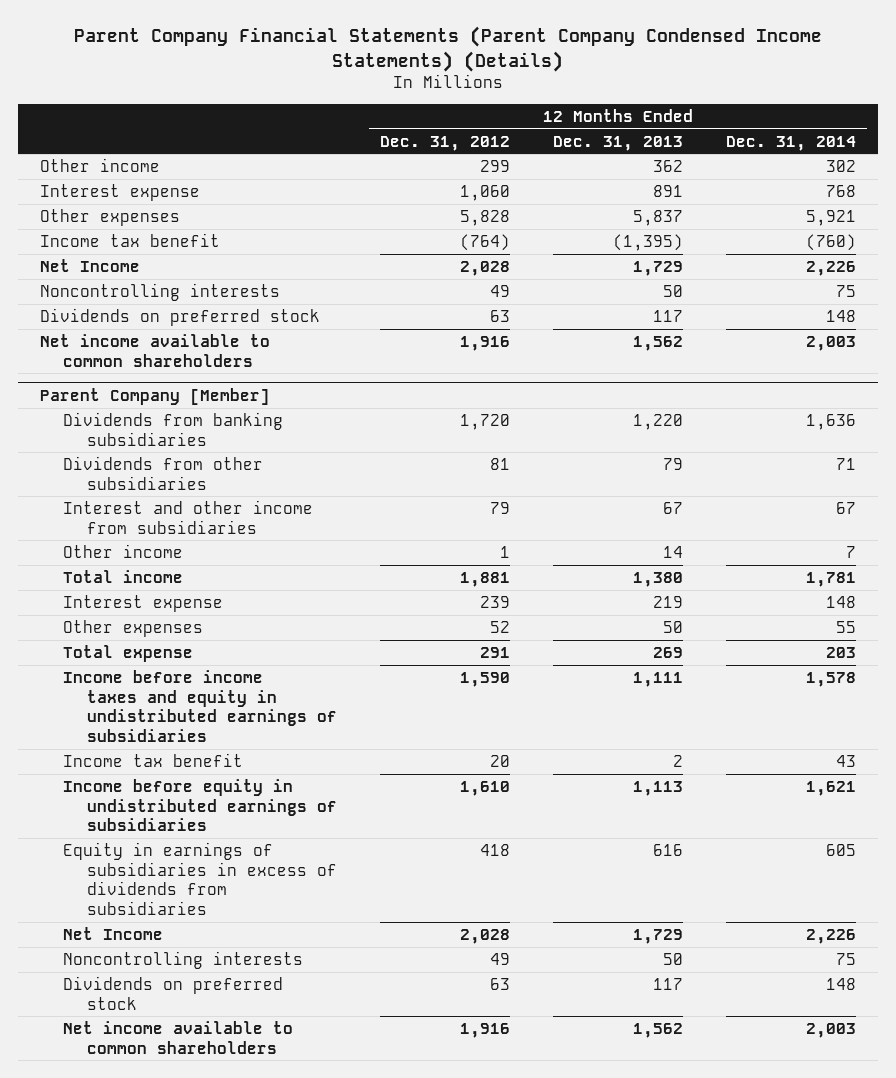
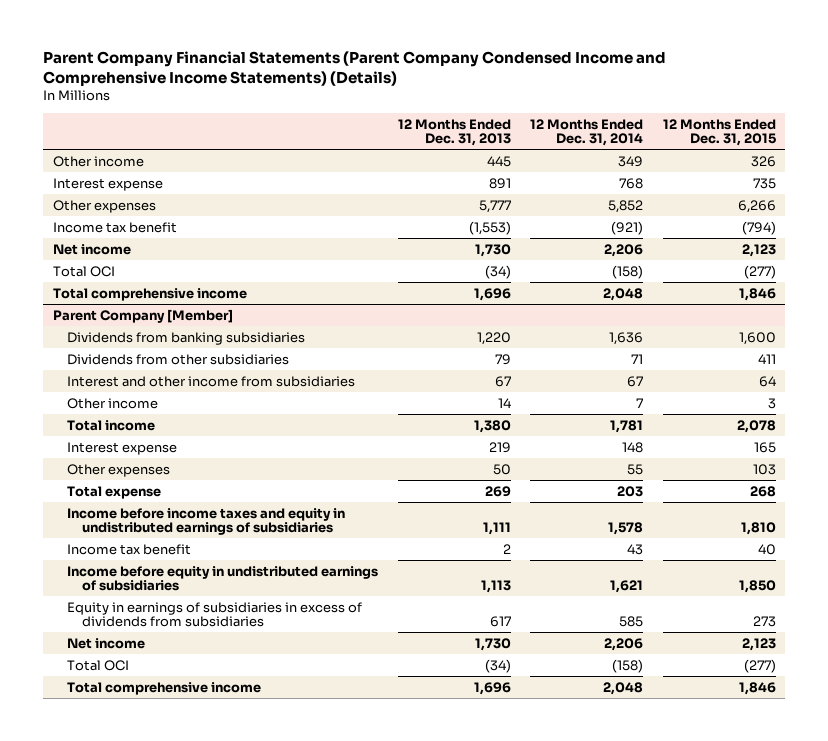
[74,26,823,72] Parent Company Financial Statements (Parent Company Condensed Income Statements) (Details) -> [43,50,667,86] Parent Company Financial Statements (Parent Company Condensed Income and Comprehensive Income Statements) (Details)
[380,135,511,151] Dec. 31, 2012 -> none
none -> [662,118,776,147] 12 Months Ended Dec. 31, 2015
[653,159,684,172] 362 -> [486,155,511,167] 445
[826,159,857,172] 302 -> [618,155,644,167] 349
[39,282,280,301] Noncontrolling interests -> none
[39,307,320,326] Dividends on preferred stock -> none
[39,333,270,367] Net income available to common shareholders -> none
[633,209,684,226] 5,837 -> [478,199,511,213] 5,777
[806,209,857,226] 5,921 -> [608,199,644,213] 5,852
[613,233,684,251] (1,395) -> [468,220,511,235] (1,553)
[806,233,857,251] (760) -> [611,220,644,235] (921)
[39,258,140,272] Net Income -> [52,243,131,255] Net income
[633,260,684,276] 1,729 -> [474,243,511,257] 1,730
[806,260,857,276] 2,226 -> [604,243,644,257] 2,206
none -> [52,265,115,277] Total OCI
none -> [52,287,247,301] Total comprehensive income
[63,950,304,969] Noncontrolling interests -> none
[63,975,284,1010] Dividends on preferred stock -> none
[63,1020,294,1054] Net income available to common shareholders -> none
[653,843,684,856] 616 -> [489,616,511,628] 617
[826,843,857,856] 605 -> [619,616,644,628] 585
[63,926,164,940] Net Income -> [67,637,146,649] Net income
[633,928,684,944] 1,729 -> [474,637,511,651] 1,730
[806,928,857,944] 2,226 -> [604,637,644,651] 2,206
none -> [67,659,130,671] Total OCI
none -> [67,681,262,695] Total comprehensive income

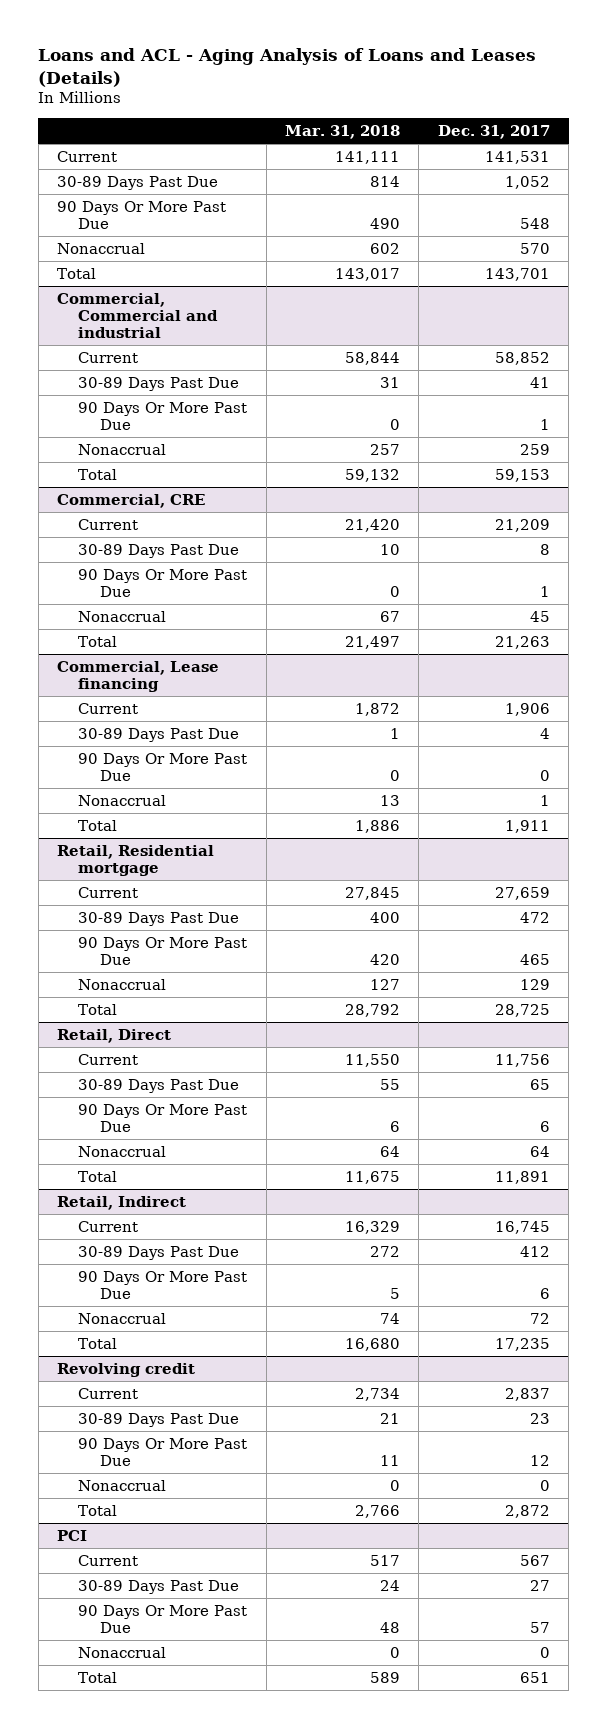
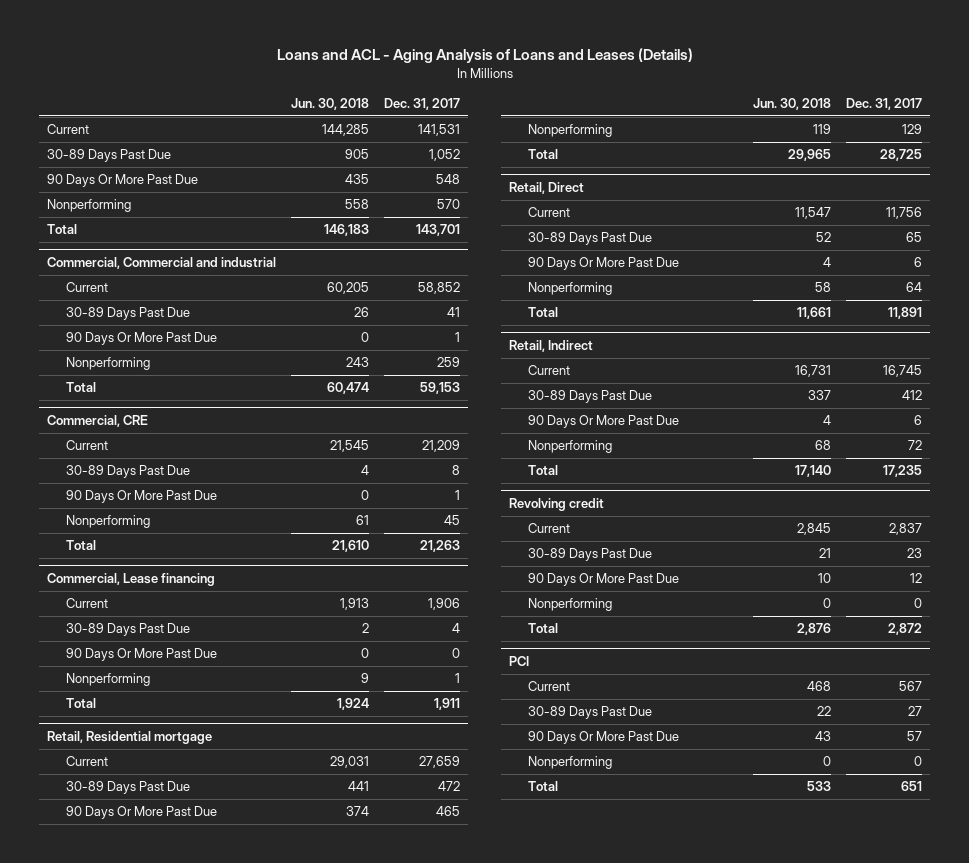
[285,124,401,139] Mar. 31, 2018 -> none
none -> [291,98,370,111] Jun. 30, 2018
[56,242,145,254] Nonaccrual -> [47,199,132,213] Nonperforming
[78,443,167,455] Nonaccrual -> [65,357,150,371] Nonperforming
[78,610,167,622] Nonaccrual -> [65,515,150,529] Nonperforming
[78,794,167,806] Nonaccrual -> [65,673,150,687] Nonperforming
[78,978,167,990] Nonaccrual -> [527,124,612,138] Nonperforming
[78,1145,167,1157] Nonaccrual -> [527,282,612,296] Nonperforming
[78,1312,167,1324] Nonaccrual -> [527,440,612,454] Nonperforming
[78,1479,167,1491] Nonaccrual -> [527,598,612,612] Nonperforming
[78,1646,167,1658] Nonaccrual -> [527,756,612,770] Nonperforming

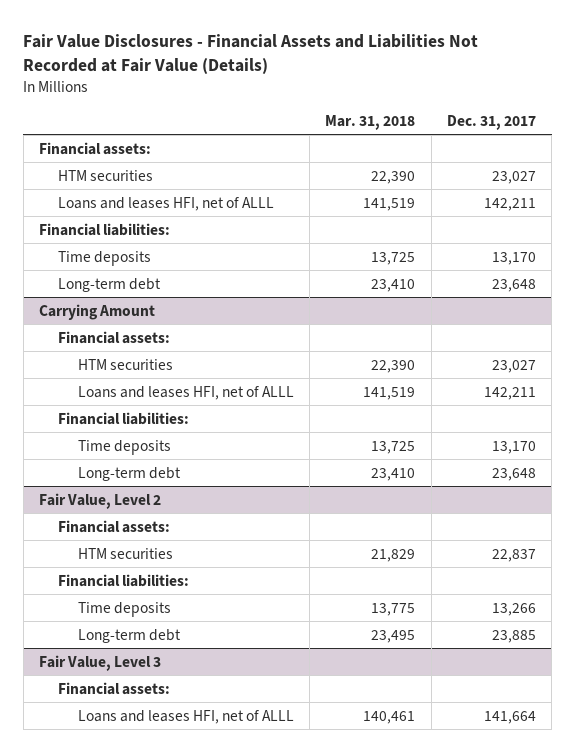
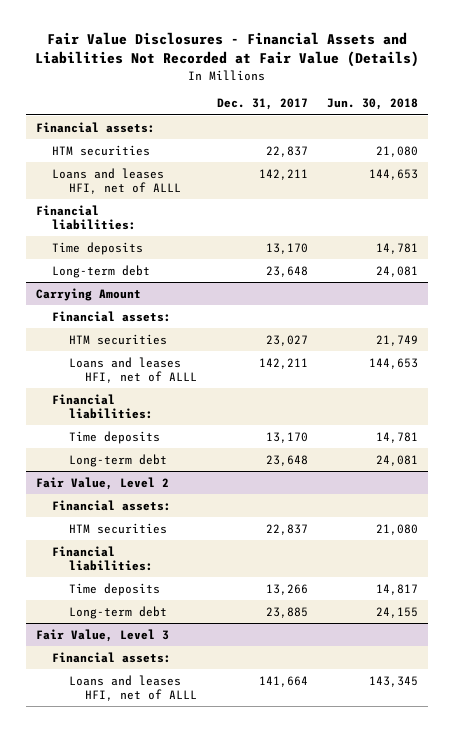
[325,114,416,130] Mar. 31, 2018 -> none
none -> [327,98,419,111] Jun. 30, 2018
[492,170,537,184] 23,027 -> [265,145,308,157] 22,837

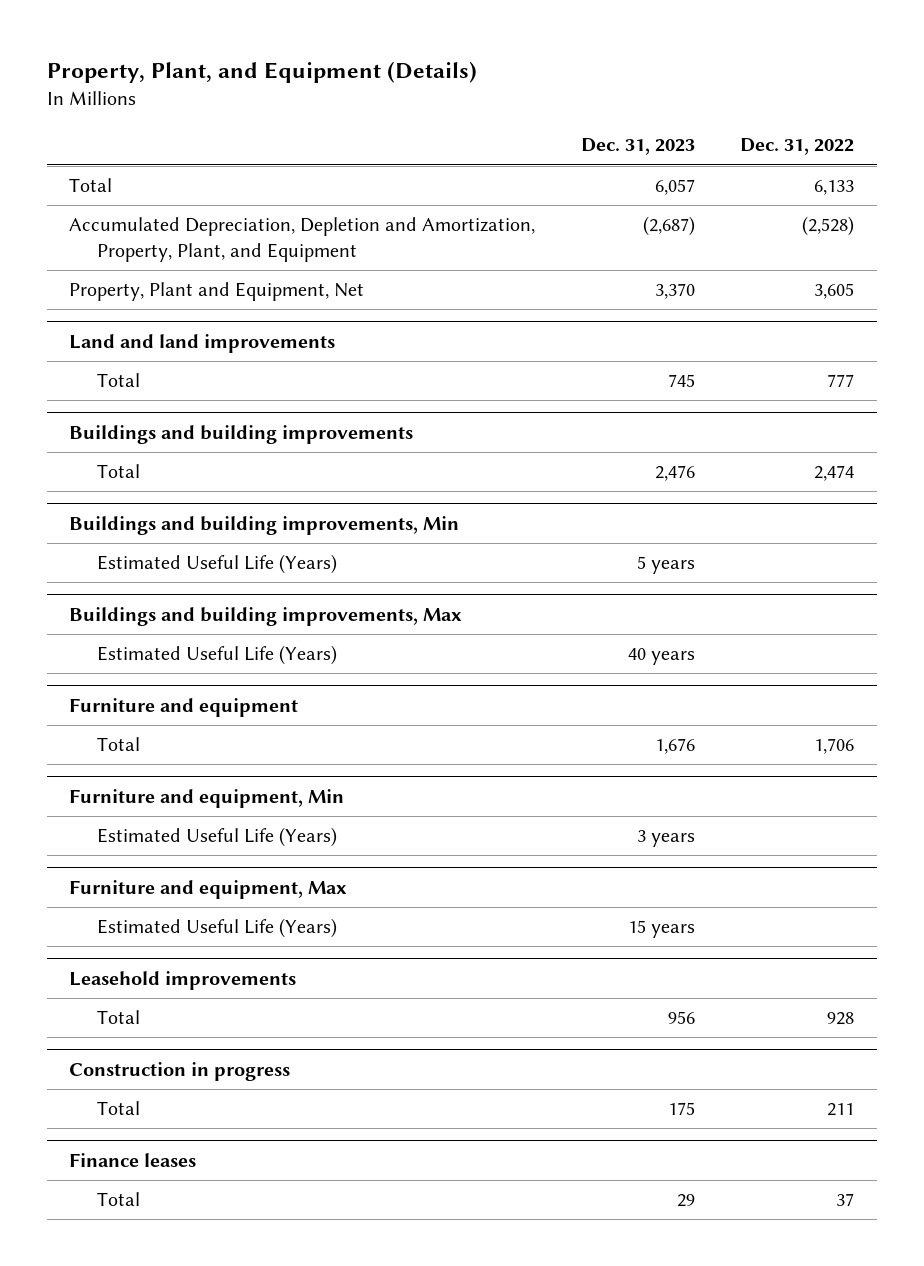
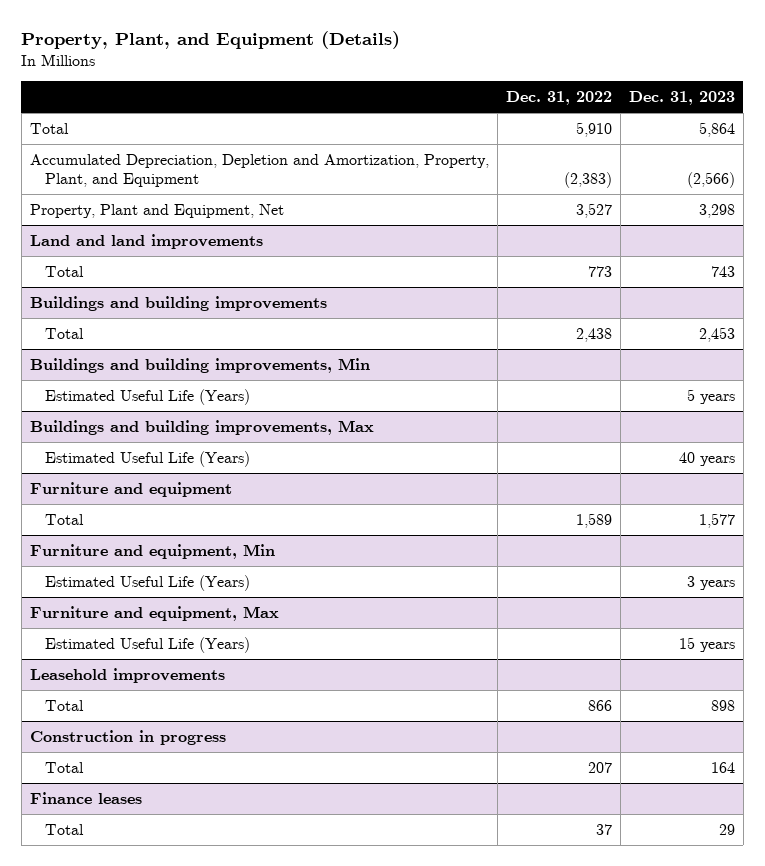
[654,179,695,196] 6,057 -> [698,121,735,137] 5,864
[814,180,855,196] 6,133 -> [575,121,612,137] 5,910
[642,216,695,237] (2,687) -> [686,171,735,188] (2,566)
[802,216,855,237] (2,528) -> [563,171,612,188] (2,383)
[654,283,695,300] 3,370 -> [698,203,735,218] 3,298
[814,283,855,300] 3,605 -> [575,202,612,218] 3,527
[667,374,695,388] 745 -> [710,265,735,277] 743
[827,374,855,388] 777 -> [587,265,612,277] 773
[654,465,695,482] 2,476 -> [698,326,735,342] 2,453
[814,465,855,482] 2,474 -> [575,327,612,342] 2,438
[654,738,695,755] 1,676 -> [698,512,735,528] 1,577
[814,738,855,755] 1,706 -> [575,512,612,528] 1,589
[667,1011,695,1025] 956 -> [710,699,735,711] 898
[827,1012,855,1026] 928 -> [587,699,612,711] 866
[667,1102,695,1116] 175 -> [710,761,735,773] 164
[827,1103,855,1117] 211 -> [587,761,612,773] 207

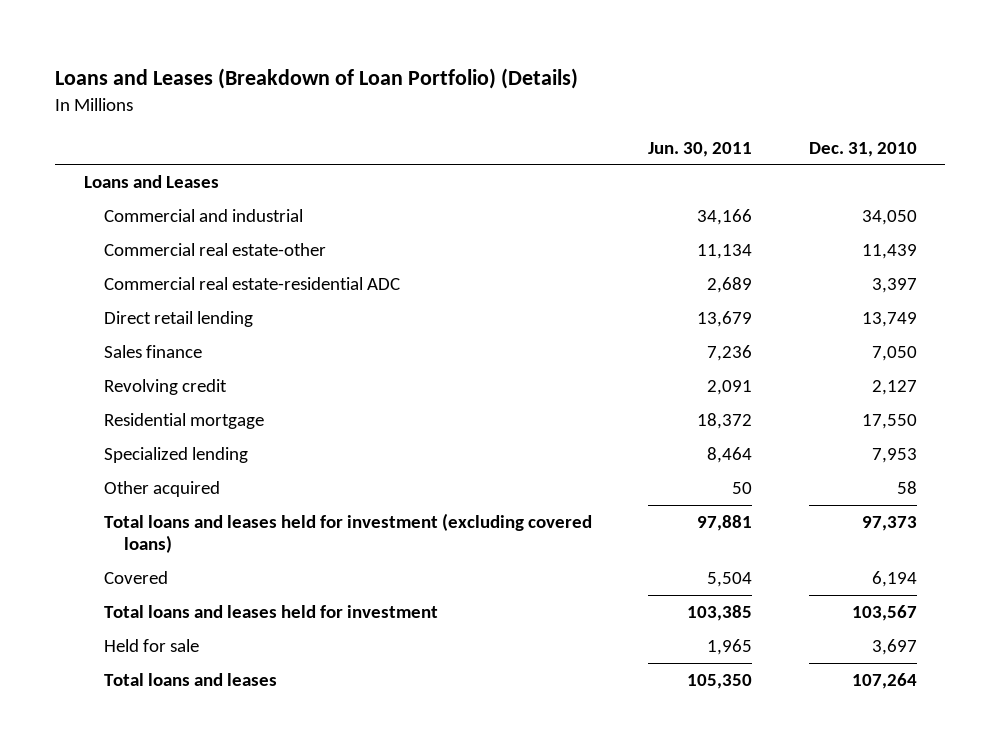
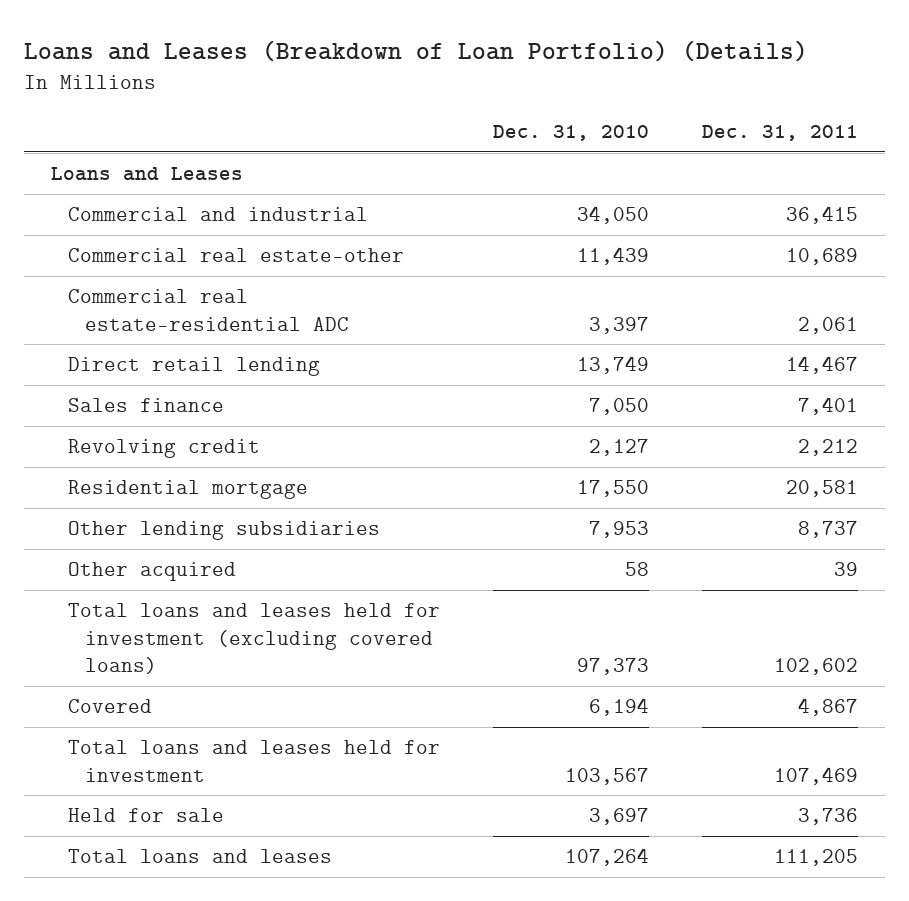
[648,141,753,157] Jun. 30, 2011 -> none
none -> [702,125,859,142] Dec. 31, 2011
[103,447,248,464] Specialized lending -> [67,521,380,541] Other lending subsidiaries

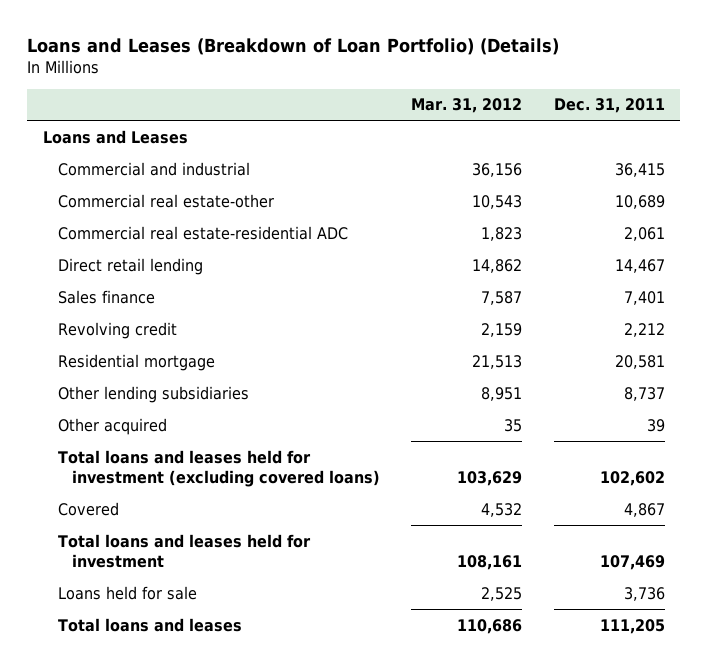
[492,125,649,142] Dec. 31, 2010 -> none
none -> [411,98,523,114] Mar. 31, 2012
[67,808,224,823] Held for sale -> [57,585,197,600] Loans held for sale

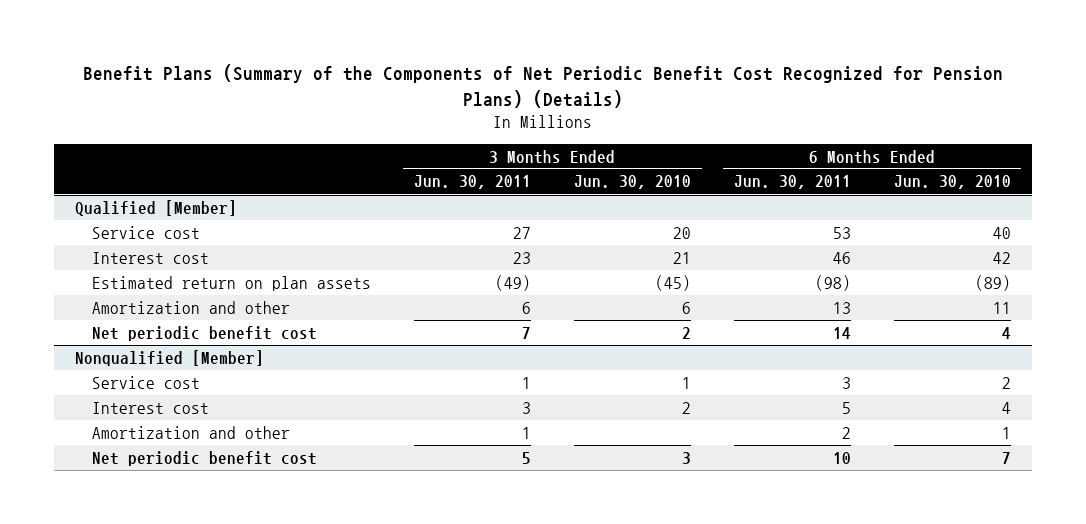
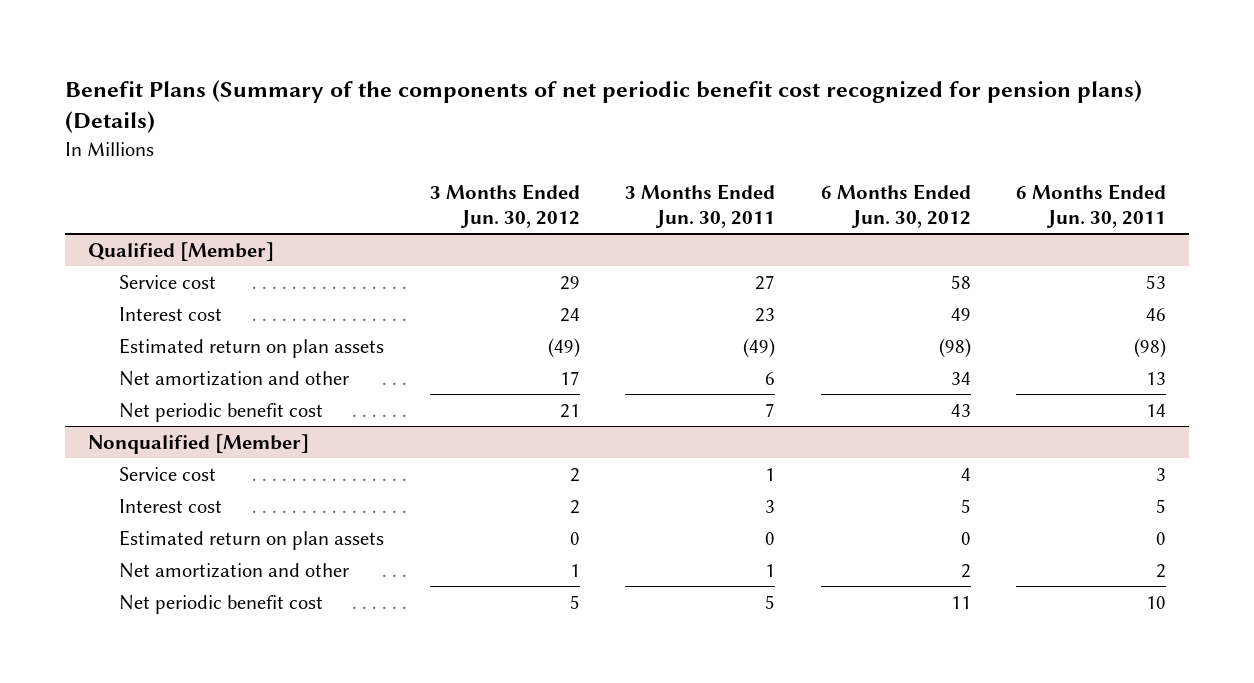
[82,64,1003,109] Benefit Plans (Summary of the Components of Net Periodic Benefit Cost Recognized for Pension Plans) (Details) -> [65,79,1143,134] Benefit Plans (Summary of the components of net periodic benefit cost recognized for pension plans) (Details)
[573,175,691,190] Jun. 30, 2010 -> none
[893,175,1011,190] Jun. 30, 2010 -> none
none -> [429,183,580,228] 3 Months Ended Jun. 30, 2012
none -> [820,183,971,228] 6 Months Ended Jun. 30, 2012
[92,300,291,314] Amortization and other -> [119,370,350,386] Net amortization and other
none -> [119,529,385,550] Estimated return on plan assets
[92,425,291,439] Amortization and other -> [119,562,350,578] Net amortization and other

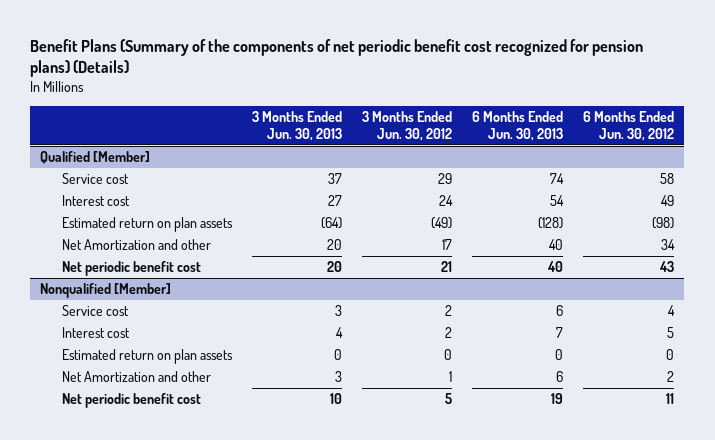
[625,183,776,228] 3 Months Ended Jun. 30, 2011 -> none
[1015,183,1166,228] 6 Months Ended Jun. 30, 2011 -> none
none -> [251,111,342,141] 3 Months Ended Jun. 30, 2013
none -> [472,111,564,141] 6 Months Ended Jun. 30, 2013
[119,370,350,386] Net amortization and other -> [61,239,211,251] Net Amortization and other
[119,562,350,578] Net amortization and other -> [61,371,211,383] Net Amortization and other

